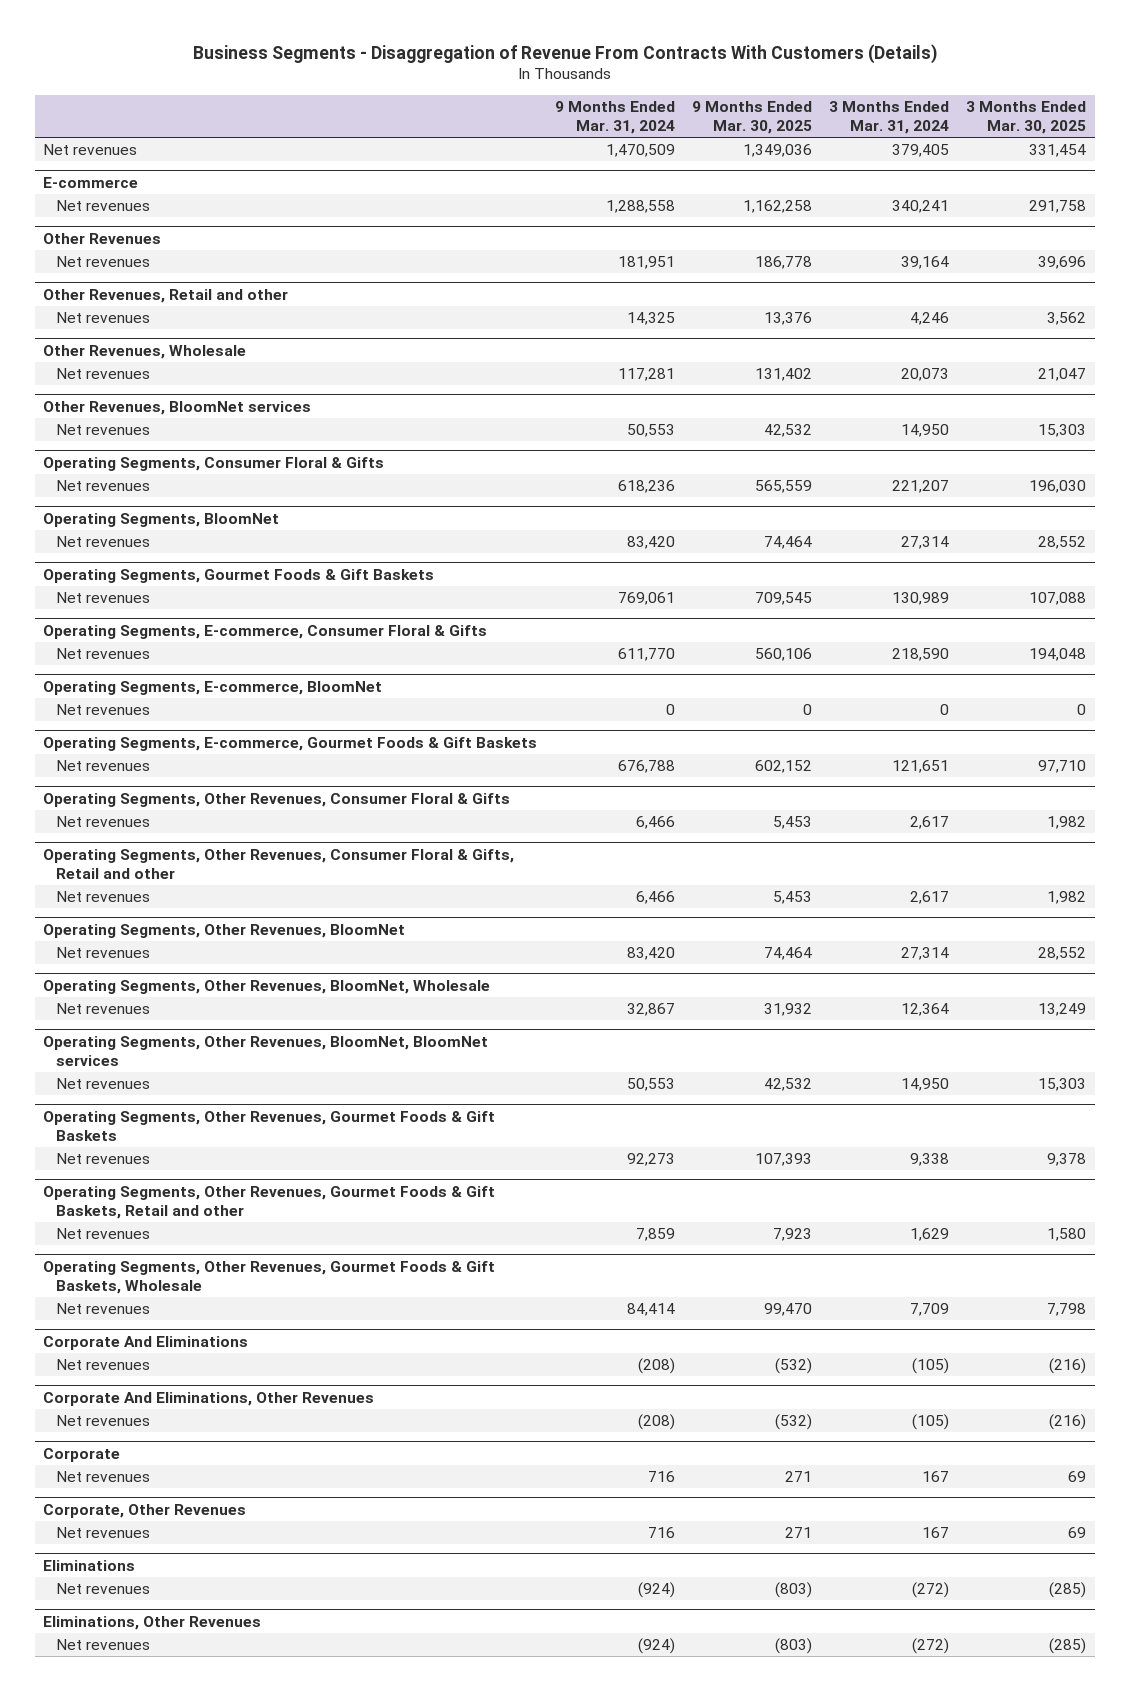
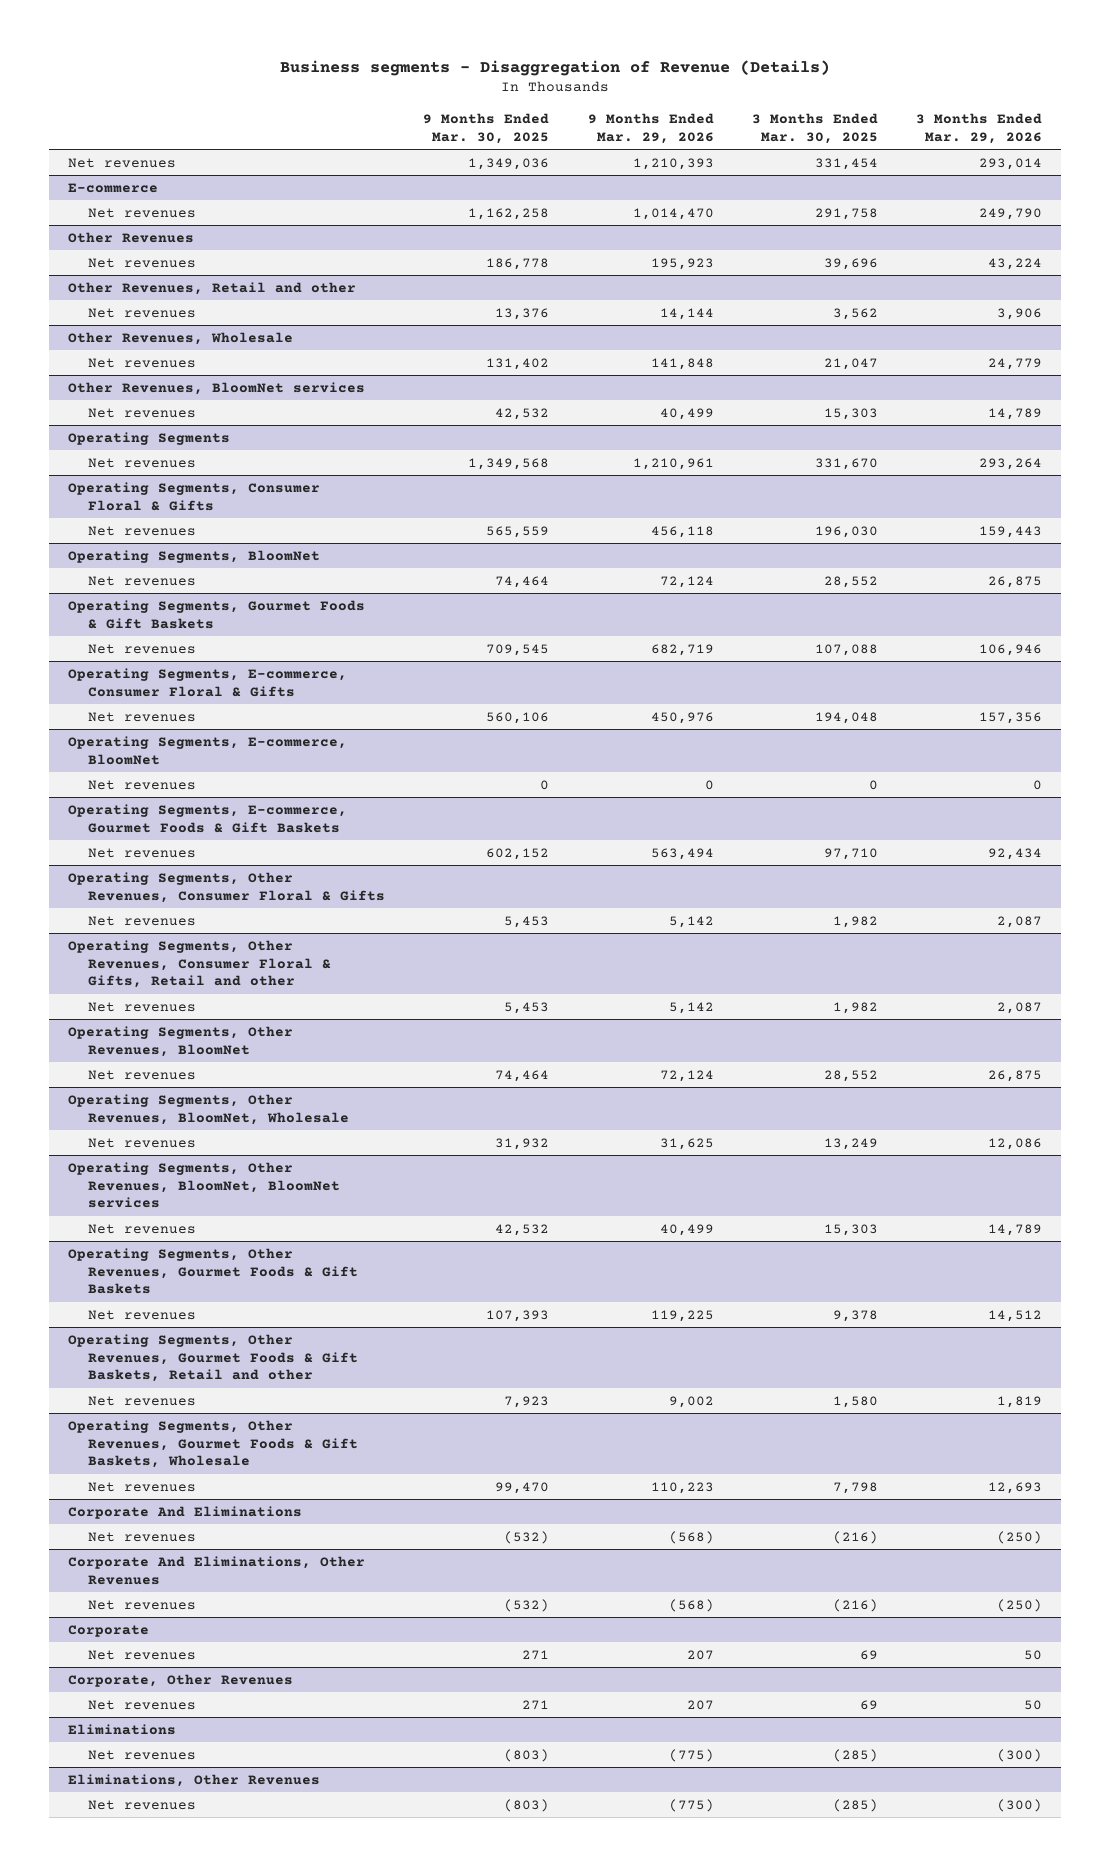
[192,43,937,64] Business Segments - Disaggregation of Revenue From Contracts With Customers (Details) -> [280,59,831,76] Business segments - Disaggregation of Revenue (Details)
[554,100,675,134] 9 Months Ended Mar. 31, 2024 -> none
[829,100,950,134] 3 Months Ended Mar. 31, 2024 -> none
none -> [587,112,714,144] 9 Months Ended Mar. 29, 2026
none -> [916,112,1043,144] 3 Months Ended Mar. 29, 2026
none -> [68,431,231,445] Operating Segments
none -> [87,457,196,468] Net revenues

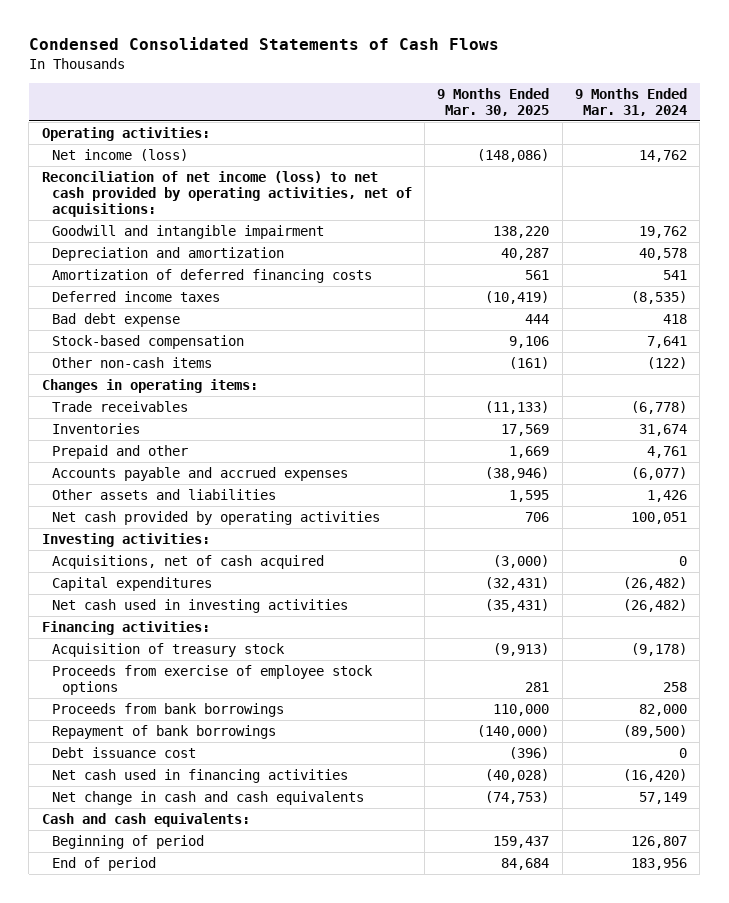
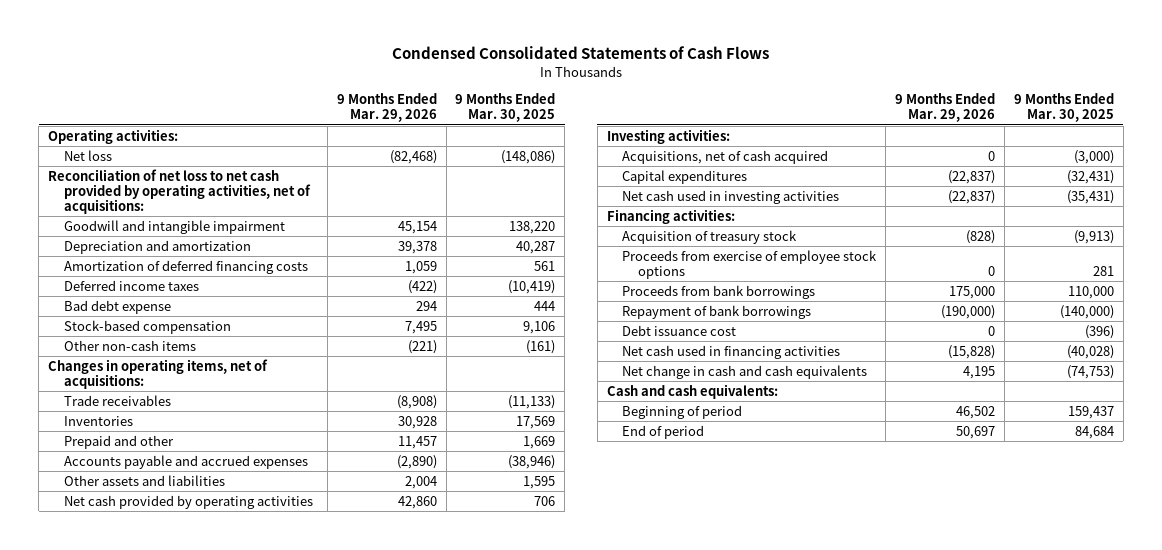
[574,87,687,117] 9 Months Ended Mar. 31, 2024 -> none
none -> [336,93,437,123] 9 Months Ended Mar. 29, 2026
[51,148,188,161] Net income (loss) -> [64,149,113,161] Net loss
[41,170,412,218] Reconciliation of net income (loss) to net cash provided by operating activities, net of acquisitions: -> [48,168,312,214] Reconciliation of net loss to net cash provided by operating activities, net of acquisitions:
[41,378,258,393] Changes in operating items: -> [48,358,269,389] Changes in operating items, net of acquisitions:

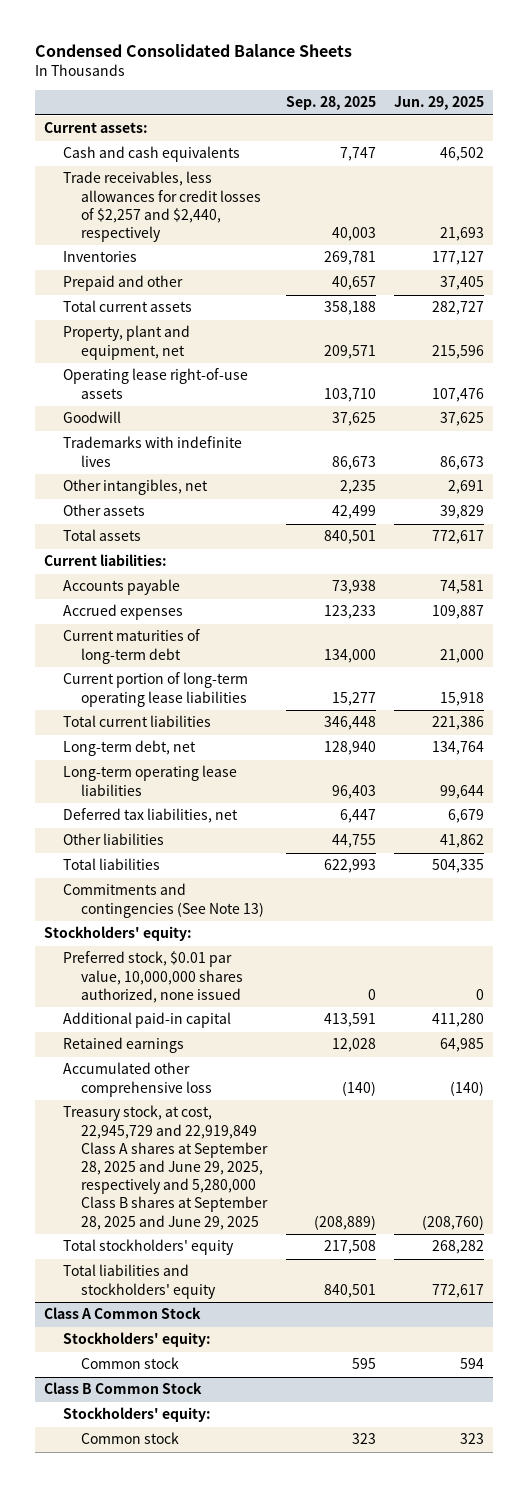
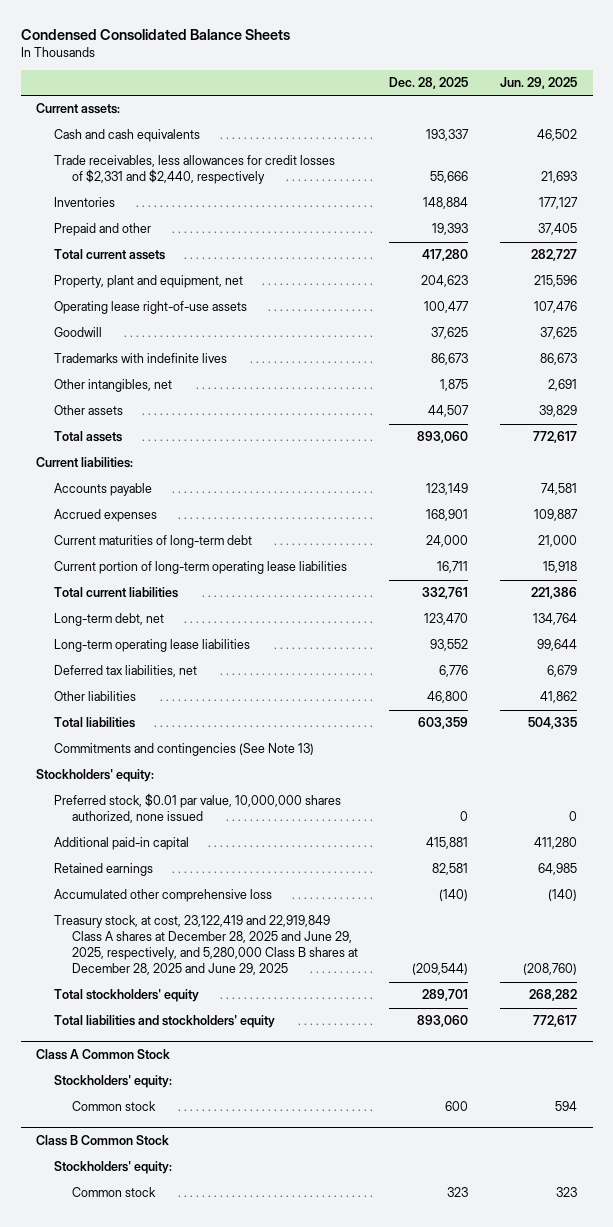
[285,96,376,111] Sep. 28, 2025 -> none
none -> [389,77,469,90] Dec. 28, 2025
[62,171,262,243] Trade receivables, less allowances for credit losses of $2,257 and $2,440, respectively -> [54,155,336,185] Trade receivables, less allowances for credit losses of $2,331 and $2,440, respectively
[62,1105,269,1230] Treasury stock, at cost, 22,945,729 and 22,919,849 Class A shares at September 28, 2025 and June 29, 2025, respectively and 5,280,000 Class B shares at September 28, 2025 and June 29, 2025 -> [54,915,358,976] Treasury stock, at cost, 23,122,419 and 22,919,849 Class A shares at December 28, 2025 and June 29, 2025, respectively, and 5,280,000 Class B shares at December 28, 2025 and June 29, 2025

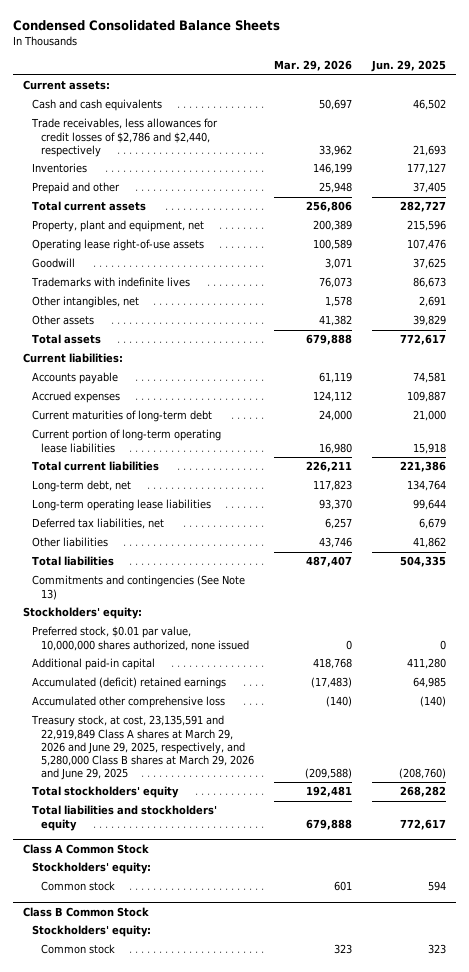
[389,77,469,90] Dec. 28, 2025 -> none
none -> [273,60,352,72] Mar. 29, 2026
[54,155,336,185] Trade receivables, less allowances for credit losses of $2,331 and $2,440, respectively -> [30,118,218,157] Trade receivables, less allowances for credit losses of $2,786 and $2,440, respectively
[54,863,154,877] Retained earnings -> [31,677,226,690] Accumulated (deficit) retained earnings
[54,915,358,976] Treasury stock, at cost, 23,122,419 and 22,919,849 Class A shares at December 28, 2025 and June 29, 2025, respectively, and 5,280,000 Class B shares at December 28, 2025 and June 29, 2025 -> [30,715,254,781] Treasury stock, at cost, 23,135,591 and 22,919,849 Class A shares at March 29, 2026 and June 29, 2025, respectively, and 5,280,000 Class B shares at March 29, 2026 and June 29, 2025

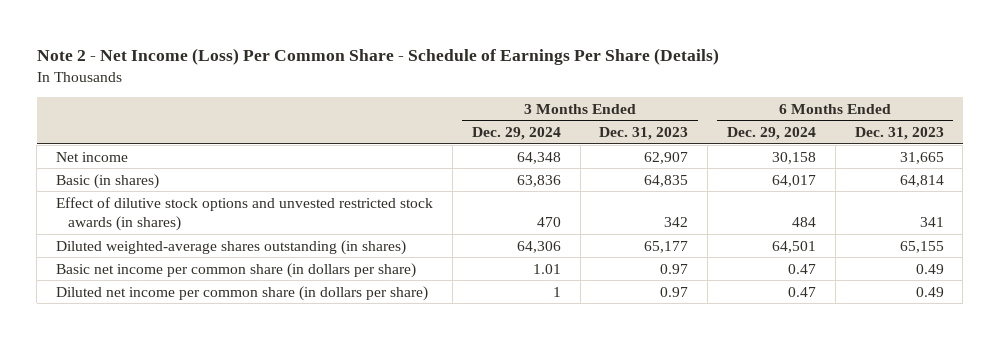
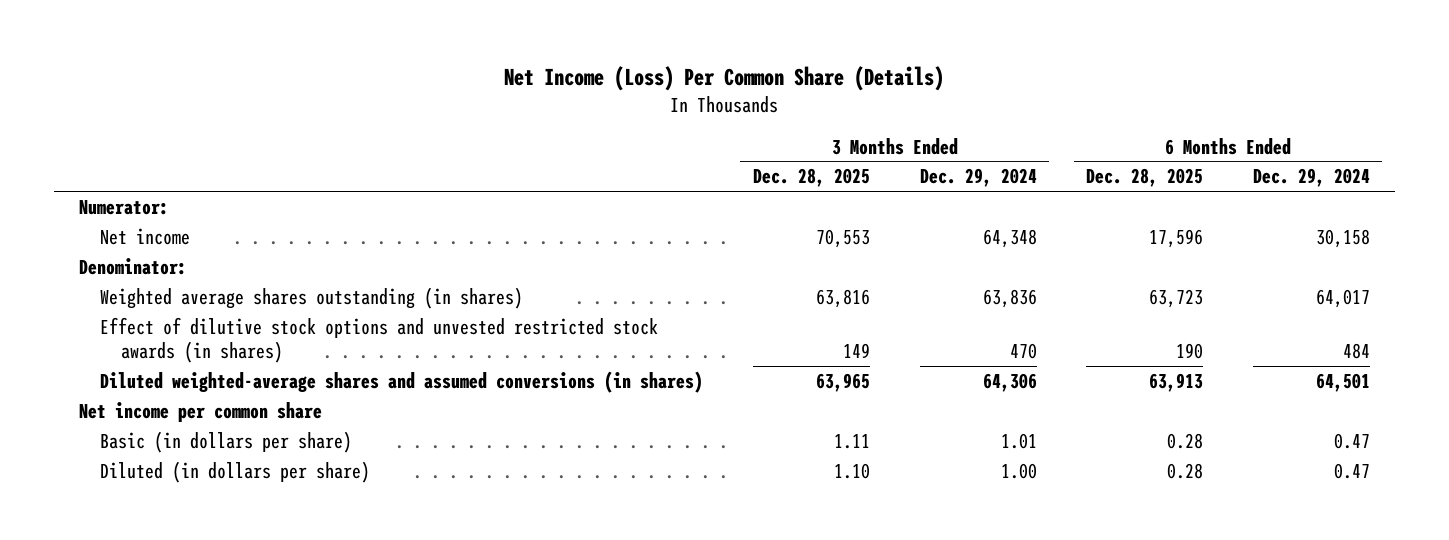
[36,47,719,65] Note 2 - Net Income (Loss) Per Common Share - Schedule of Earnings Per Share (Details) -> [504,65,945,91] Net Income (Loss) Per Common Share (Details)
[599,126,689,140] Dec. 31, 2023 -> none
[854,126,944,140] Dec. 31, 2023 -> none
none -> [752,168,870,188] Dec. 28, 2025
none -> [1086,168,1204,188] Dec. 28, 2025
none -> [78,199,169,215] Numerator:
none -> [78,257,187,275] Denominator:
[56,173,160,189] Basic (in shares) -> [100,286,524,309] Weighted average shares outstanding (in shares)
[56,239,407,255] Diluted weighted-average shares outstanding (in shares) -> [100,370,704,393] Diluted weighted-average shares and assumed conversions (in shares)
none -> [78,401,322,422] Net income per common share
[56,262,417,278] Basic net income per common share (in dollars per share) -> [100,430,353,453] Basic (in dollars per share)
[56,285,429,301] Diluted net income per common share (in dollars per share) -> [100,460,371,483] Diluted (in dollars per share)
[552,286,561,297] 1 -> [1000,462,1037,479] 1.00

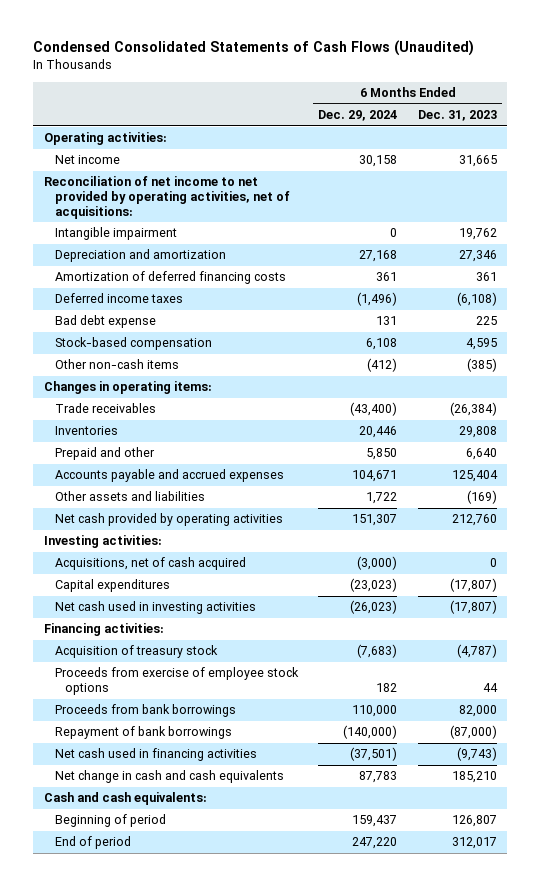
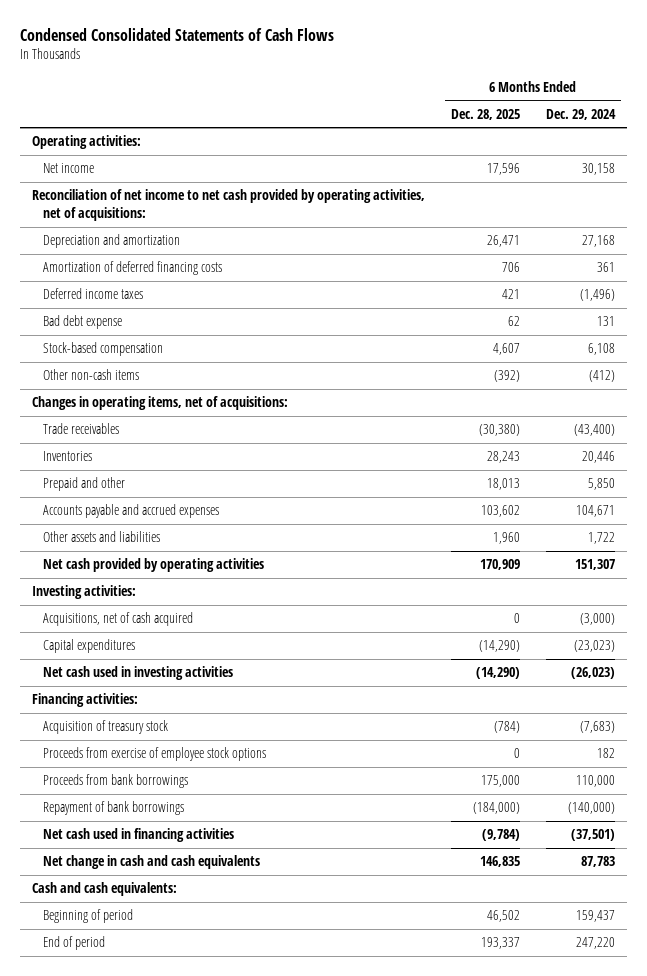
[33,40,475,57] Condensed Consolidated Statements of Cash Flows (Unaudited) -> [19,27,334,41] Condensed Consolidated Statements of Cash Flows
[417,109,497,121] Dec. 31, 2023 -> none
none -> [450,108,520,120] Dec. 28, 2025
[54,227,177,241] Intangible impairment -> none
[43,176,290,219] Reconciliation of net income to net provided by operating activities, net of acquisitions: -> [32,189,426,222] Reconciliation of net income to net cash provided by operating activities, net of acquisitions:
[43,381,212,395] Changes in operating items: -> [32,396,289,411] Changes in operating items, net of acquisitions:

